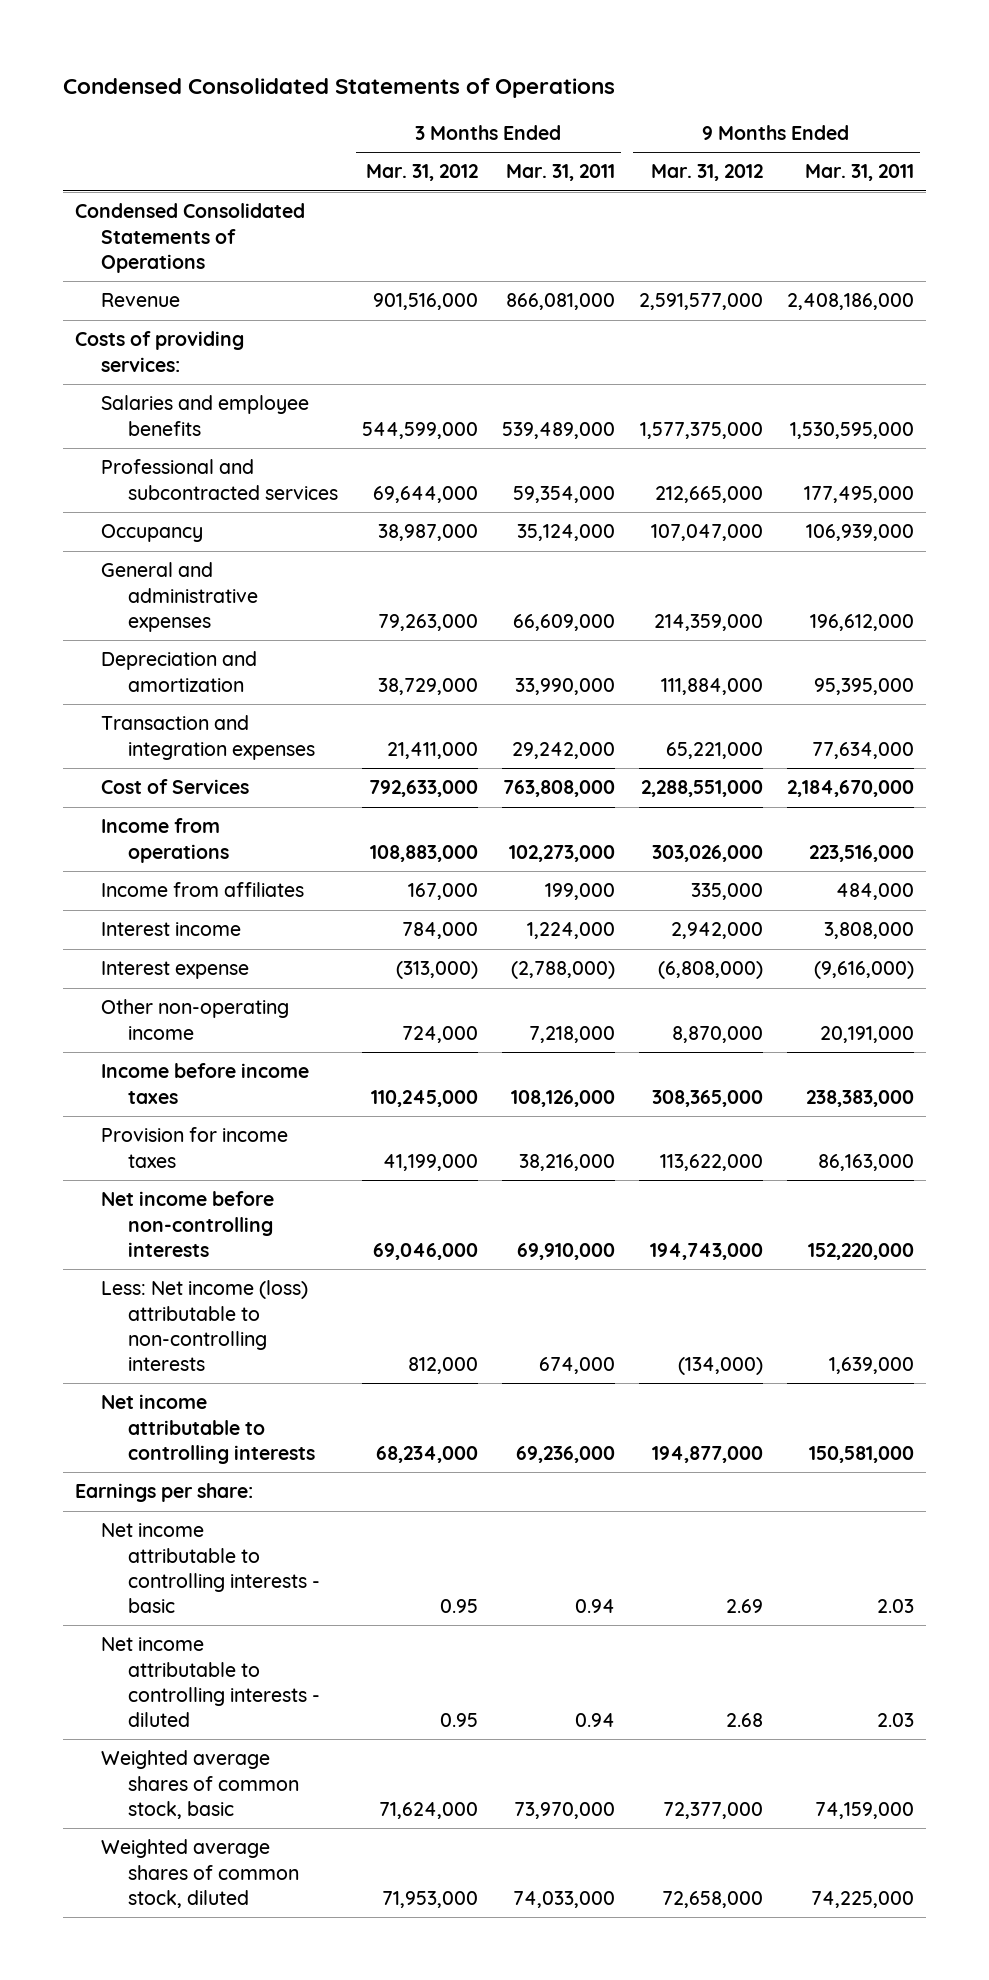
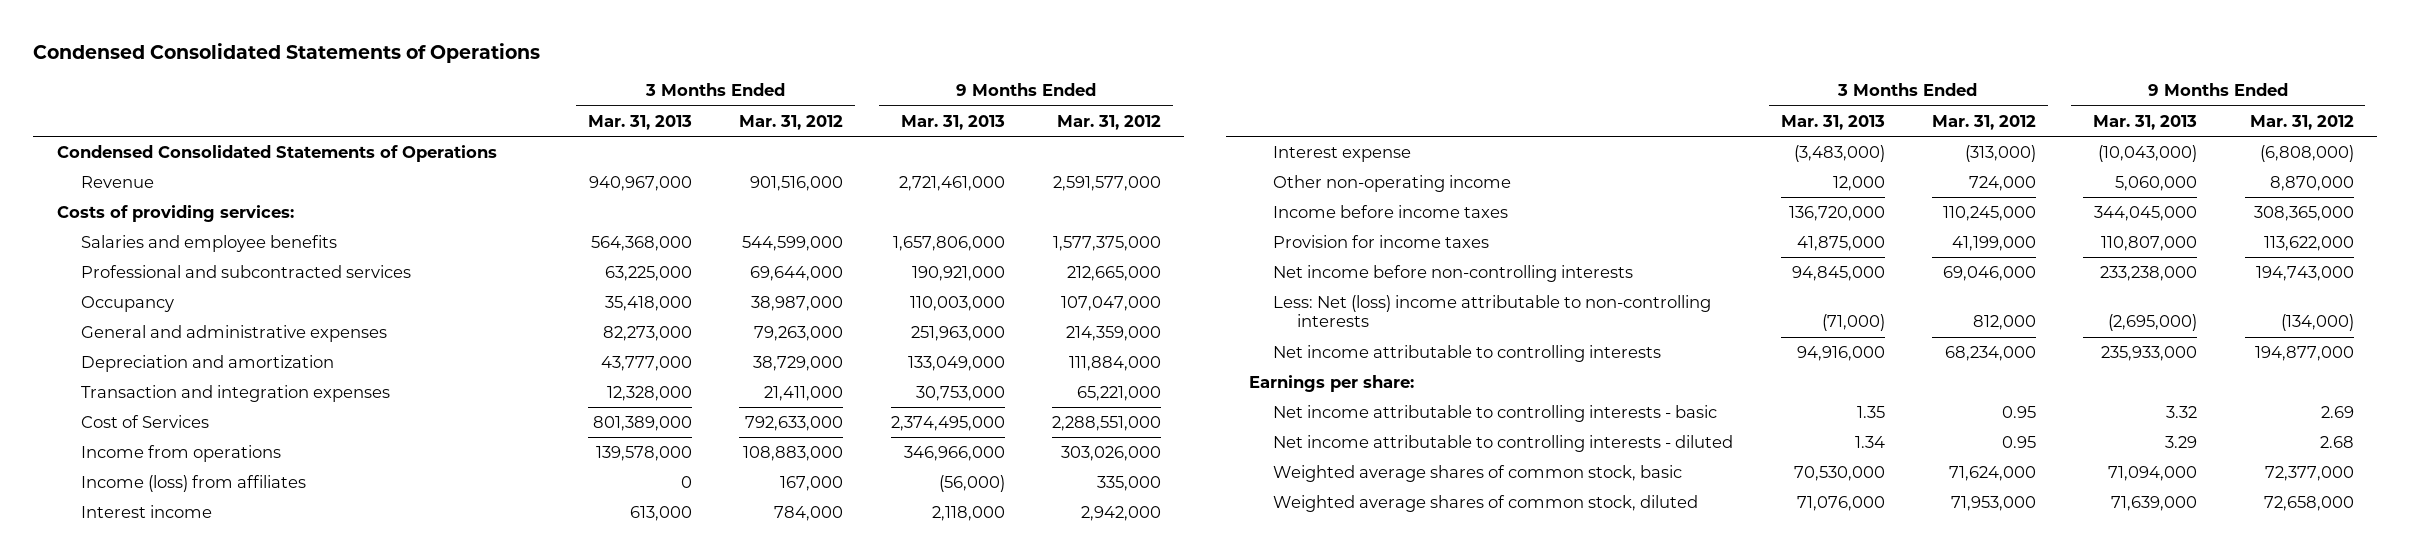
[505,164,615,182] Mar. 31, 2011 -> none
[804,164,914,182] Mar. 31, 2011 -> none
none -> [587,114,692,130] Mar. 31, 2013
none -> [900,114,1005,130] Mar. 31, 2013
[101,882,305,898] Income from affiliates -> [80,475,306,493] Income (loss) from affiliates
[101,1280,309,1372] Less: Net income (loss) attributable to non-controlling interests -> [1273,295,1712,328] Less: Net (loss) income attributable to non-controlling interests

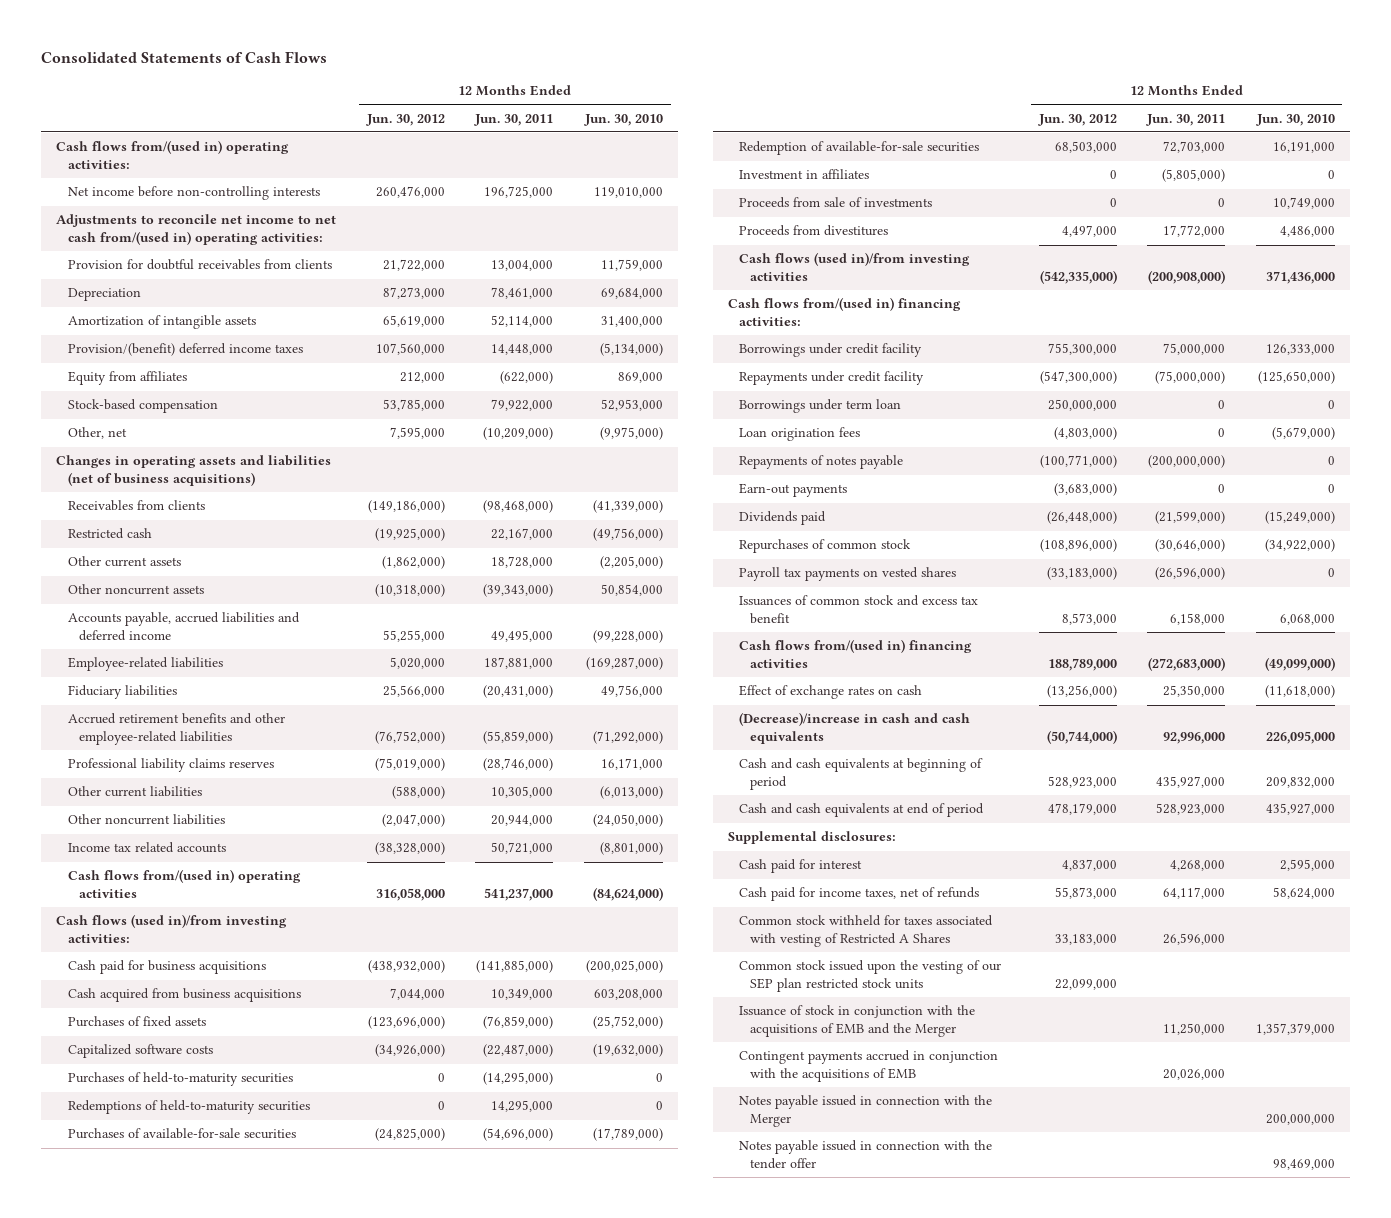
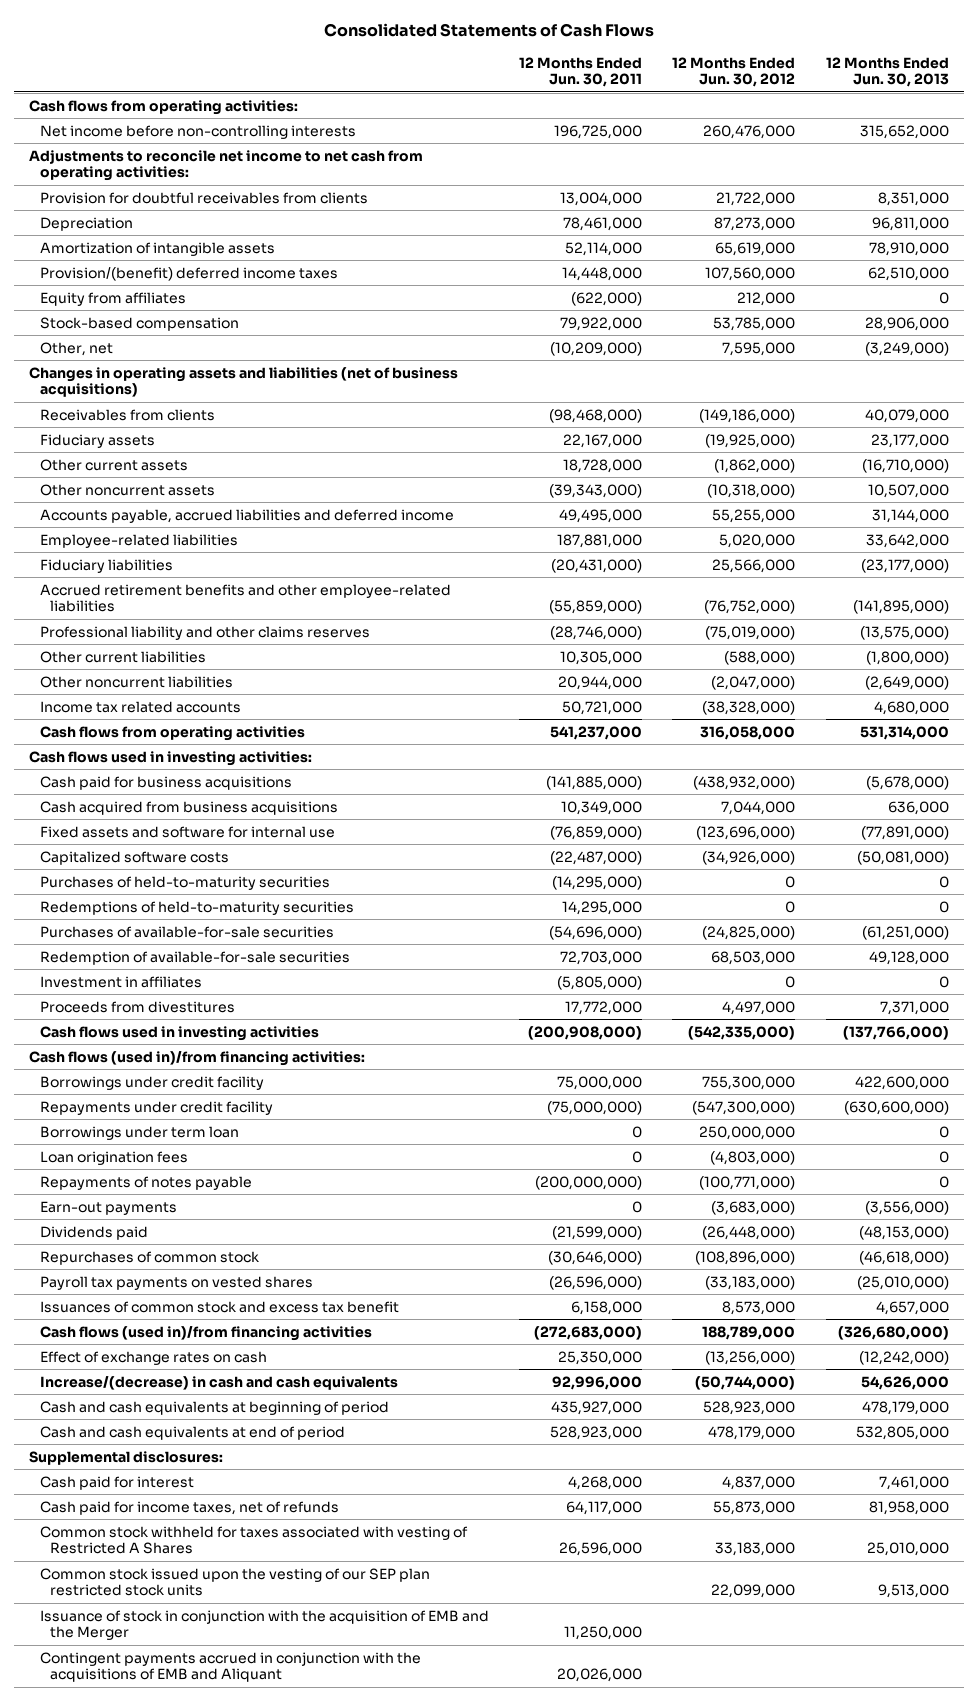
[584,113,664,126] Jun. 30, 2010 -> none
none -> [825,56,949,88] 12 Months Ended Jun. 30, 2013
[56,140,290,169] Cash flows from/(used in) operating activities: -> [29,99,299,115] Cash flows from operating activities:
[56,214,337,245] Adjustments to reconcile net income to net cash from/(used in) operating activities: -> [29,149,424,182] Adjustments to reconcile net income to net cash from operating activities:
[67,528,152,540] Restricted cash -> [39,433,155,448] Fiduciary assets
[67,758,274,773] Professional liability claims reserves -> [39,625,370,640] Professional liability and other claims reserves
[67,869,301,898] Cash flows from/(used in) operating activities -> [39,725,305,741] Cash flows from operating activities
[56,914,288,943] Cash flows (used in)/from investing activities: -> [29,750,313,766] Cash flows used in investing activities:
[67,1016,206,1028] Purchases of fixed assets -> [39,825,335,838] Fixed assets and software for internal use
[739,197,933,209] Proceeds from sale of investments -> none
[739,252,971,281] Cash flows (used in)/from investing activities -> [39,1025,319,1041] Cash flows used in investing activities
[728,297,962,326] Cash flows from/(used in) financing activities: -> [29,1050,366,1066] Cash flows (used in)/from financing activities:
[739,639,973,668] Cash flows from/(used in) financing activities -> [39,1325,372,1341] Cash flows (used in)/from financing activities
[739,712,971,744] (Decrease)/increase in cash and cash equivalents -> [39,1375,398,1390] Increase/(decrease) in cash and cash equivalents
[739,1095,993,1127] Notes payable issued in connection with the Merger -> none
[739,1140,993,1169] Notes payable issued in connection with the tender offer -> none
[739,1005,976,1037] Issuance of stock in conjunction with the acquisitions of EMB and the Merger -> [39,1609,489,1641] Issuance of stock in conjunction with the acquisition of EMB and the Merger
[739,1050,999,1082] Contingent payments accrued in conjunction with the acquisitions of EMB -> [39,1651,421,1683] Contingent payments accrued in conjunction with the acquisitions of EMB and Aliquant

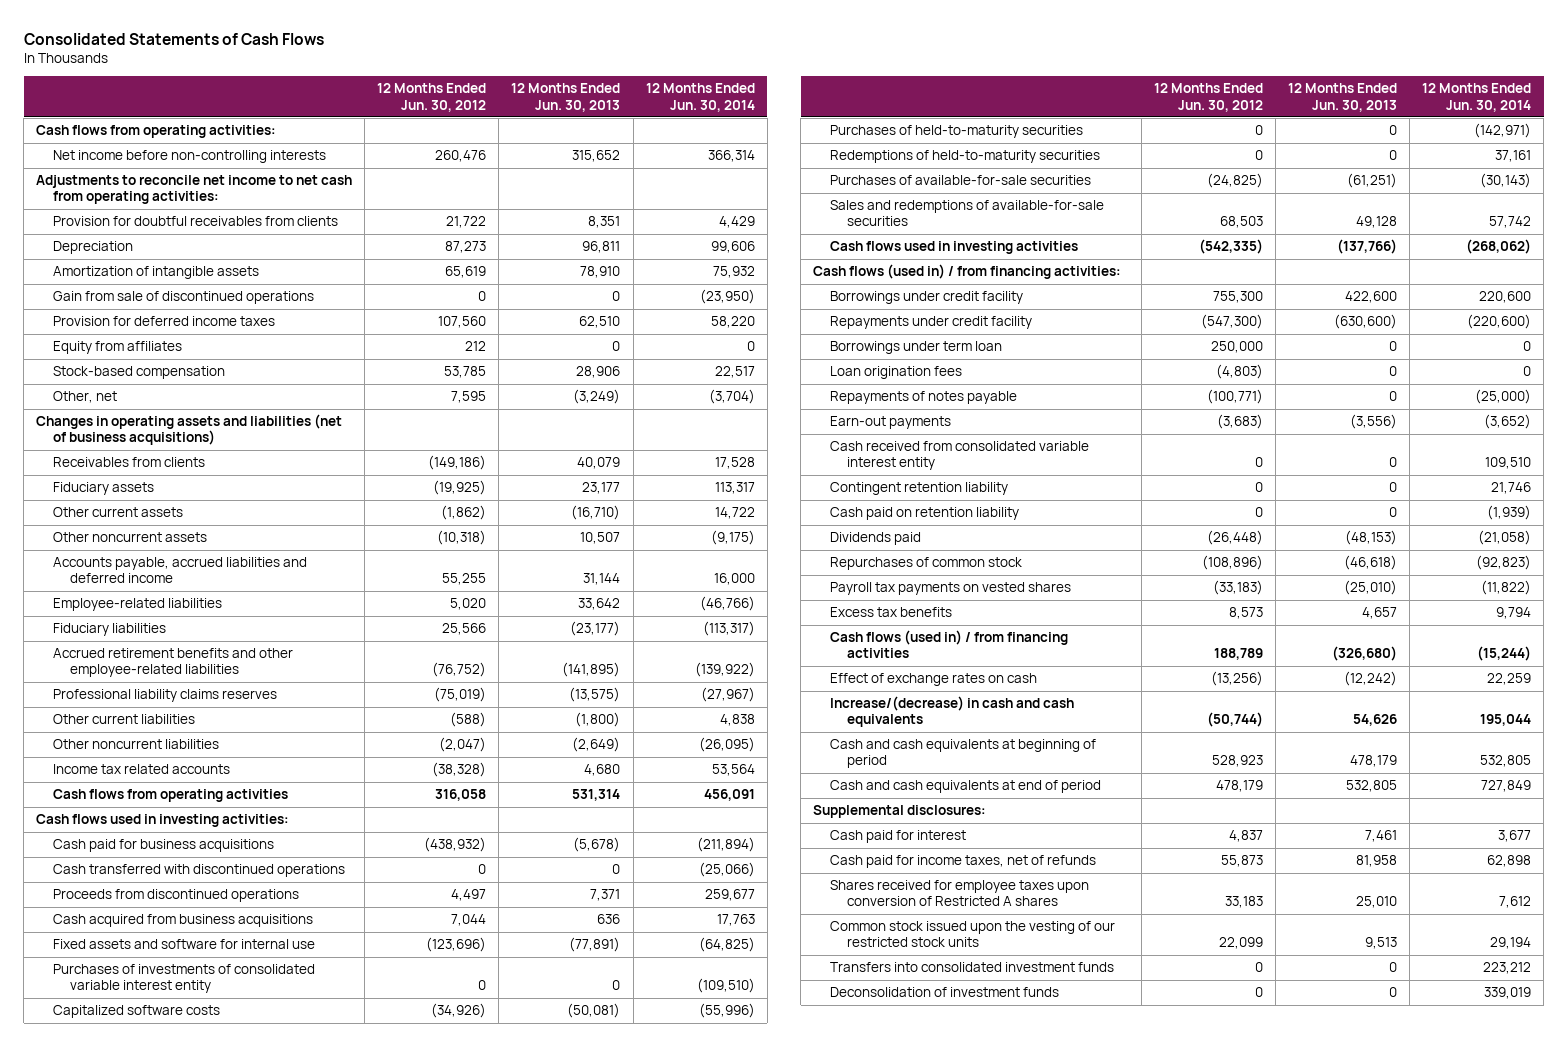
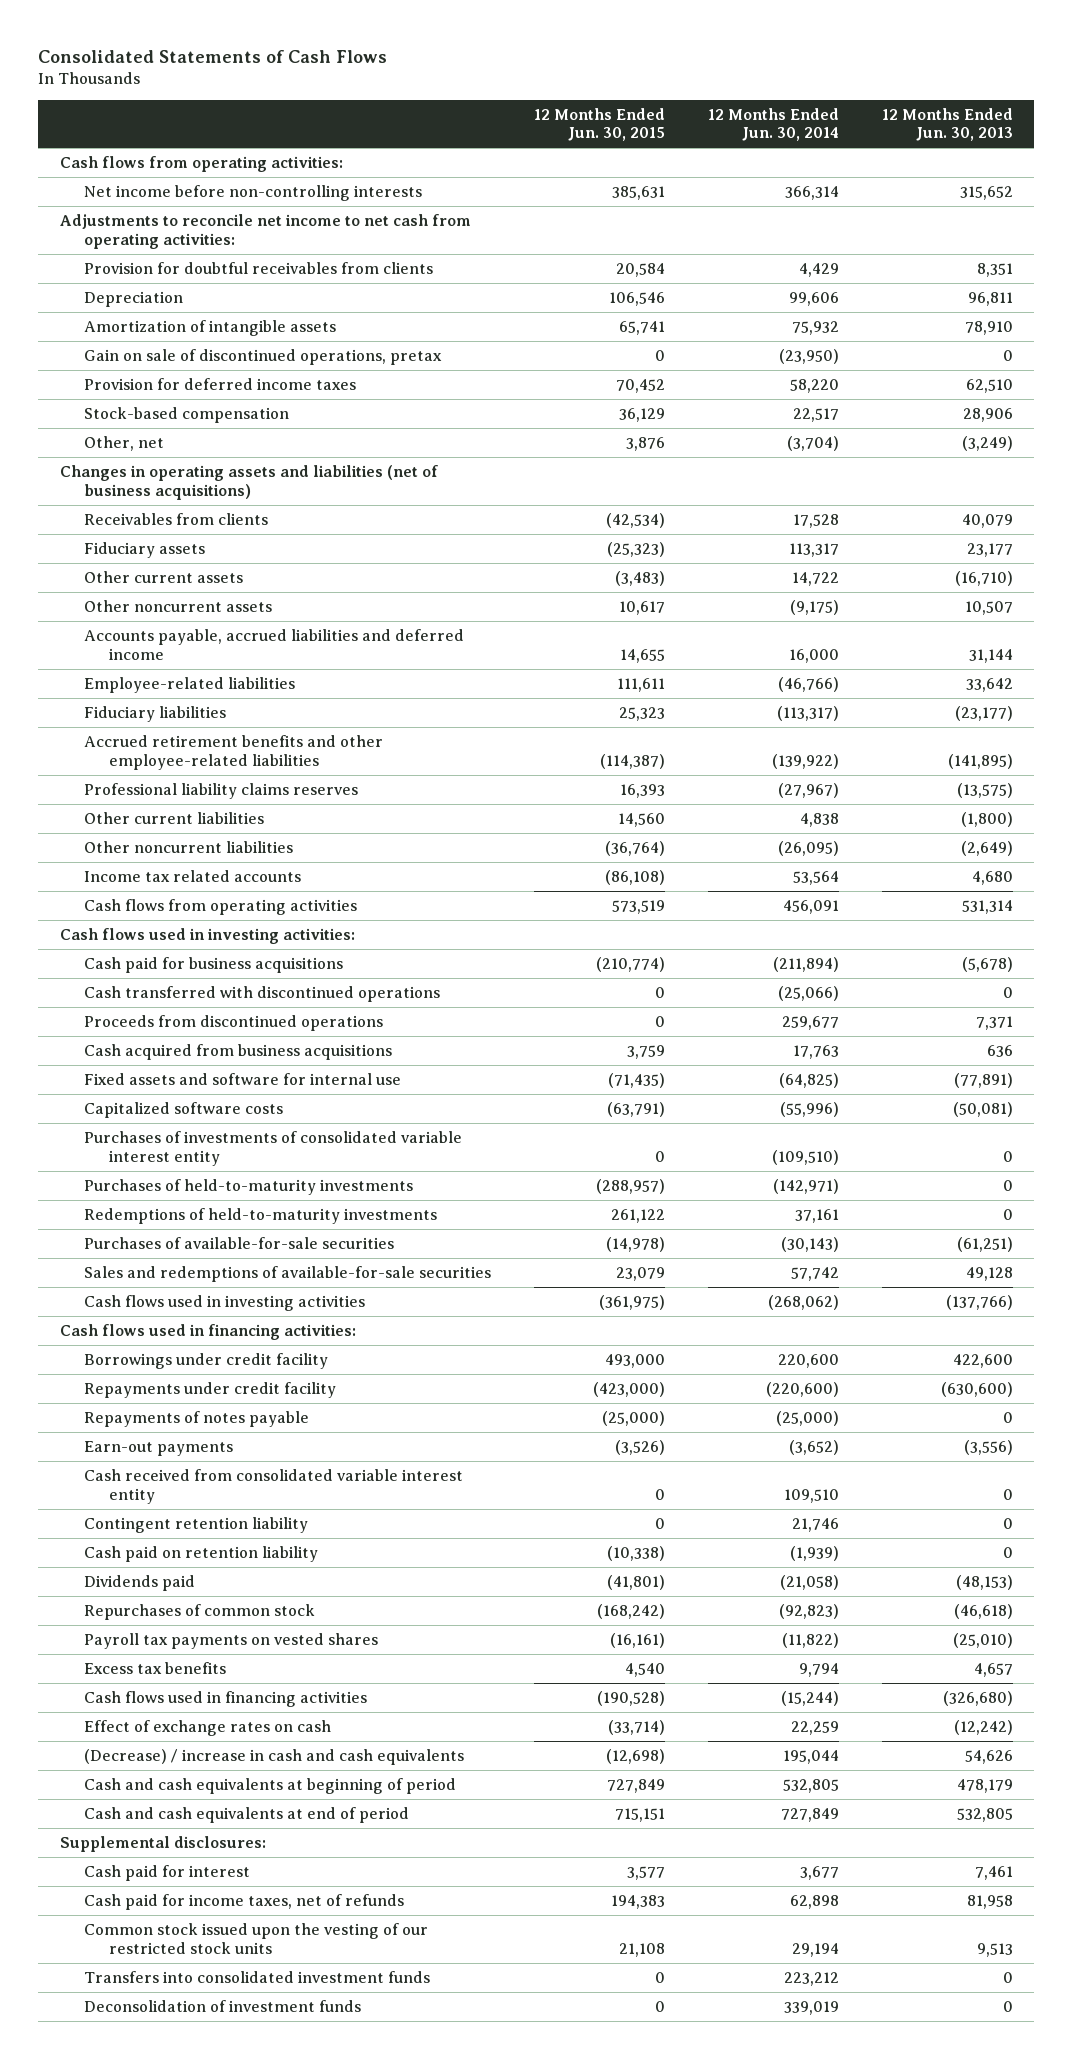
[377,83,487,112] 12 Months Ended Jun. 30, 2012 -> none
none -> [534,107,666,142] 12 Months Ended Jun. 30, 2015
[53,291,315,305] Gain from sale of discontinued operations -> [84,348,443,365] Gain on sale of discontinued operations, pretax
[53,341,183,355] Equity from affiliates -> none
[53,964,316,994] Purchases of investments of consolidated variable interest entity -> [84,1130,463,1166] Purchases of investments of consolidated variable interest entity
[829,125,1083,139] Purchases of held-to-maturity securities -> [84,1178,414,1195] Purchases of held-to-maturity investments
[829,150,1100,164] Redemptions of held-to-maturity securities -> [84,1207,438,1224] Redemptions of held-to-maturity investments
[813,264,1122,280] Cash flows (used in) / from financing activities: -> [59,1323,356,1340] Cash flows used in financing activities:
[829,341,1002,355] Borrowings under term loan -> none
[829,366,962,380] Loan origination fees -> none
[829,630,1068,659] Cash flows (used in) / from financing activities -> [84,1690,368,1707] Cash flows used in financing activities
[829,696,1074,728] Increase/(decrease) in cash and cash equivalents -> [84,1748,465,1765] (Decrease) / increase in cash and cash equivalents
[829,880,1089,907] Shares received for employee taxes upon conversion of Restricted A shares -> none

